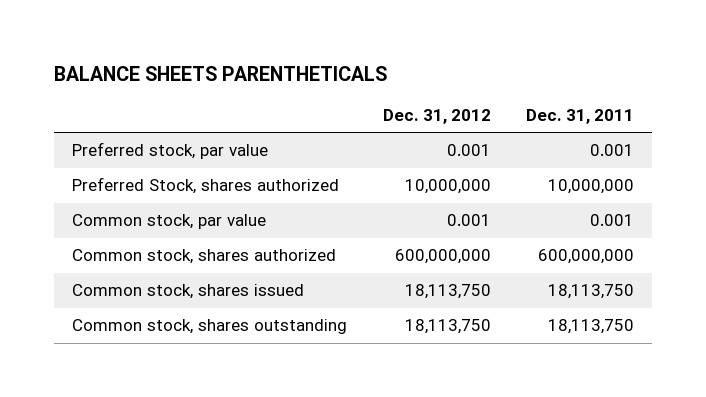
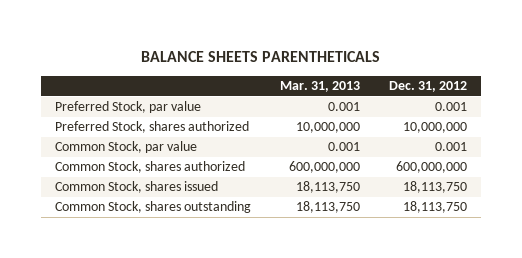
[525,108,634,124] Dec. 31, 2011 -> none
none -> [280,80,361,92] Mar. 31, 2013
[72,142,269,160] Preferred stock, par value -> [55,101,202,114] Preferred Stock, par value
[72,214,267,230] Common stock, par value -> [55,141,198,154] Common Stock, par value
[72,249,337,265] Common stock, shares authorized -> [55,161,246,174] Common Stock, shares authorized
[72,284,305,300] Common stock, shares issued -> [55,181,219,194] Common Stock, shares issued
[72,319,348,335] Common stock, shares outstanding -> [55,201,252,214] Common Stock, shares outstanding

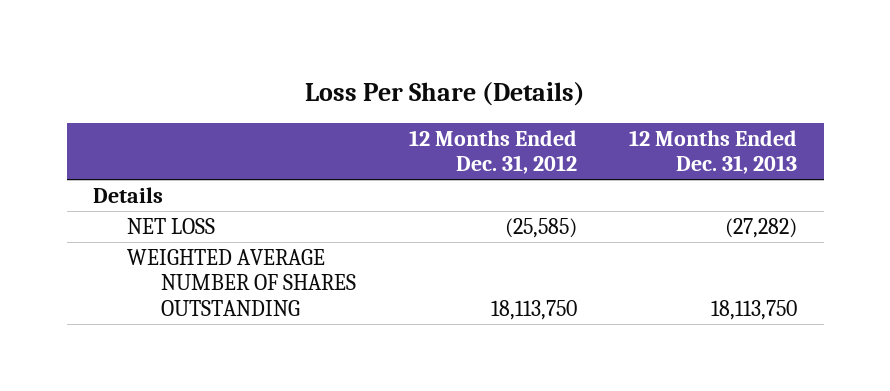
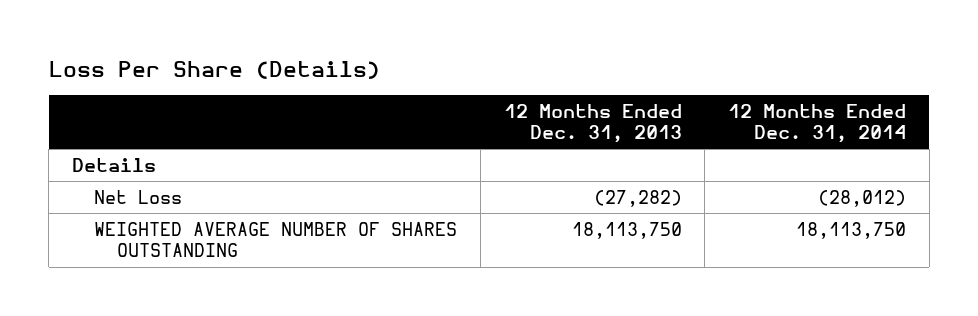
[408,129,577,175] 12 Months Ended Dec. 31, 2012 -> none
none -> [727,103,906,143] 12 Months Ended Dec. 31, 2014
[127,217,216,234] NET LOSS -> [94,190,183,205] Net Loss

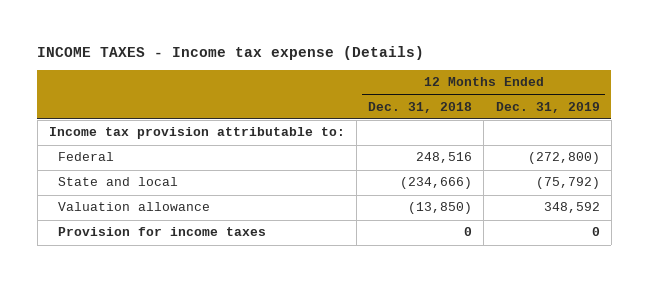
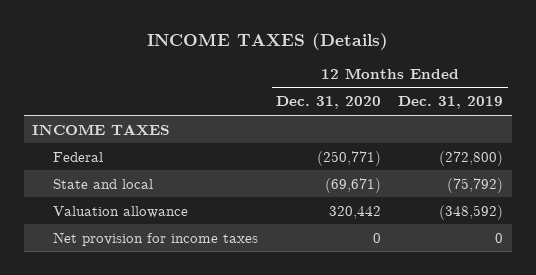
[37,45,425,60] INCOME TAXES - Income tax expense (Details) -> [146,32,388,50] INCOME TAXES (Details)
[368,101,473,113] Dec. 31, 2018 -> none
none -> [275,96,381,110] Dec. 31, 2020
[48,127,345,140] Income tax provision attributable to: -> none
none -> [32,123,171,135] INCOME TAXES
[543,202,600,214] 348,592 -> [439,204,504,220] (348,592)
[57,227,266,237] Provision for income taxes -> [53,231,259,246] Net provision for income taxes

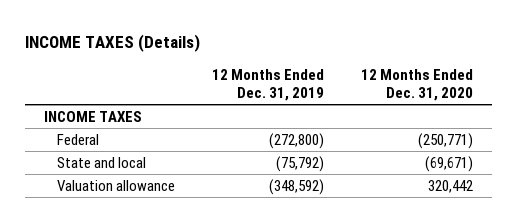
[53,231,259,246] Net provision for income taxes -> none

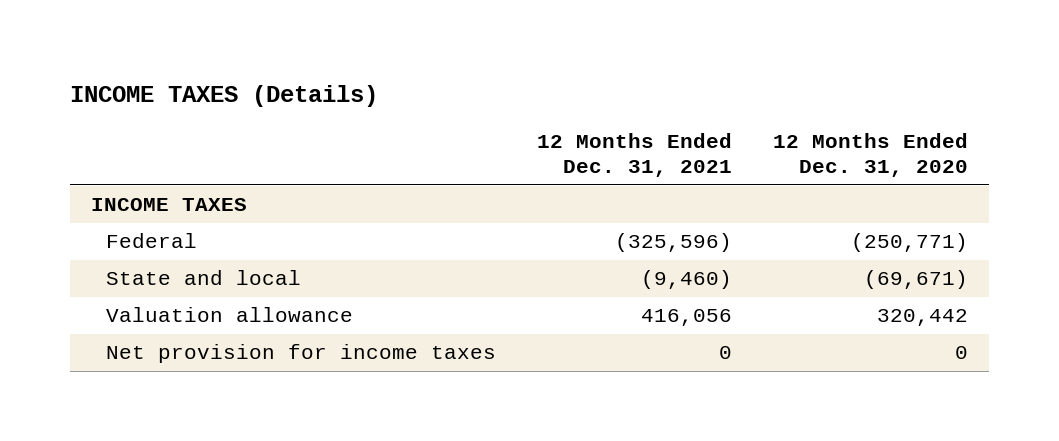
[212,69,325,101] 12 Months Ended Dec. 31, 2019 -> none
none -> [537,133,733,178] 12 Months Ended Dec. 31, 2021
none -> [106,344,497,364] Net provision for income taxes

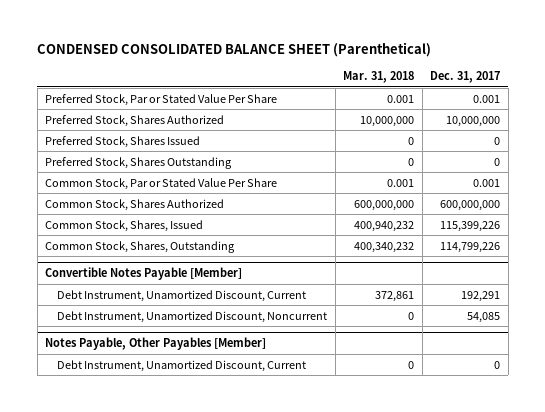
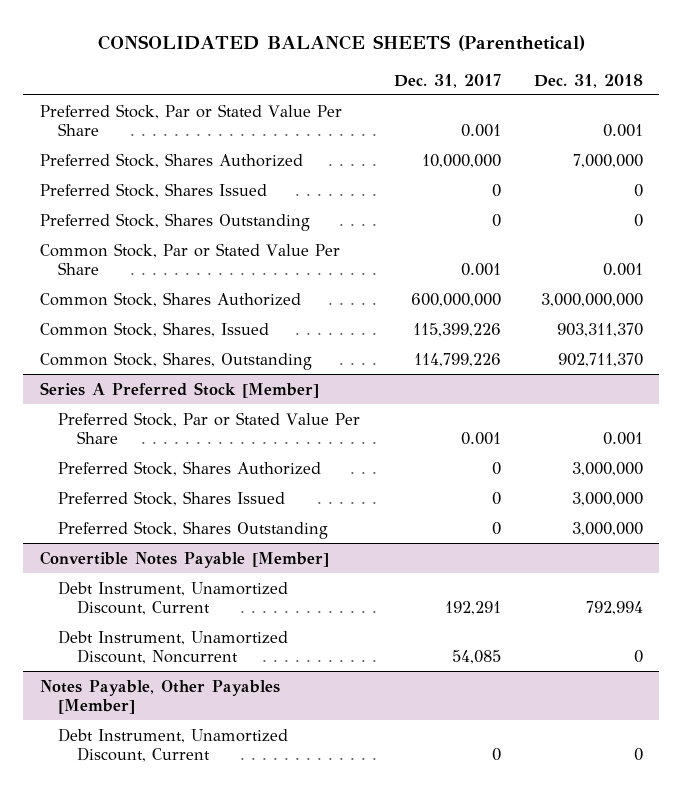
[37,42,432,58] CONDENSED CONSOLIDATED BALANCE SHEET (Parenthetical) -> [98,34,586,51] CONSOLIDATED BALANCE SHEETS (Parenthetical)
[343,70,415,83] Mar. 31, 2018 -> none
none -> [533,73,643,88] Dec. 31, 2018
none -> [39,381,319,398] Series A Preferred Stock [Member]
none -> [58,411,361,445] Preferred Stock, Par or Stated Value Per Share
none -> [58,460,322,476] Preferred Stock, Shares Authorized
none -> [58,490,286,506] Preferred Stock, Shares Issued
none -> [58,520,329,539] Preferred Stock, Shares Outstanding

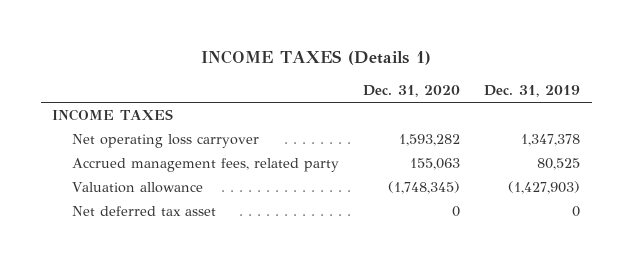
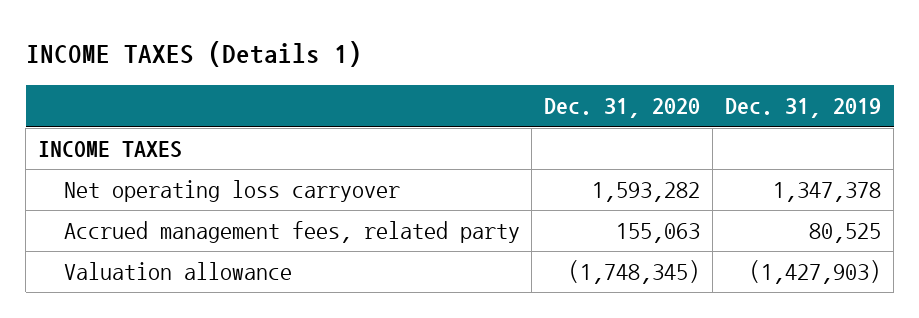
[72,206,217,217] Net deferred tax asset -> none

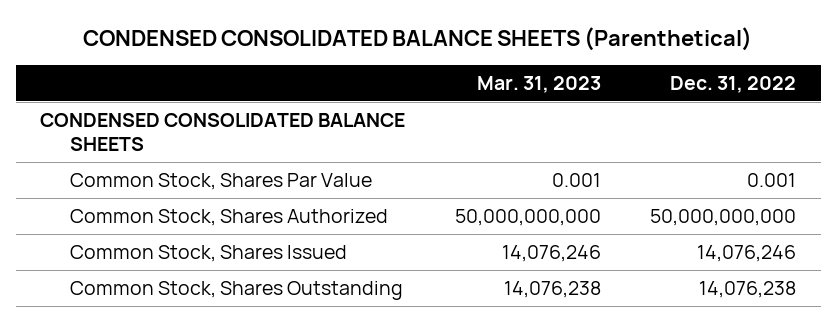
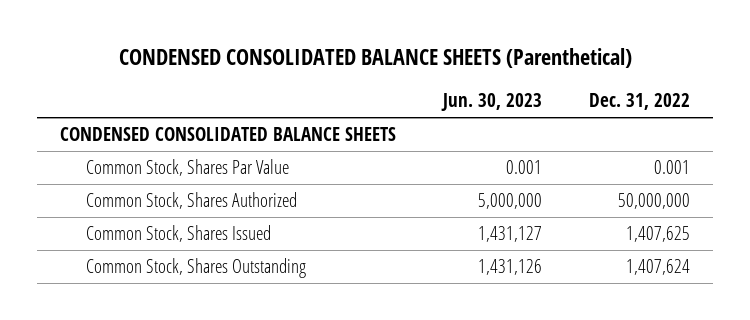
[476,75,601,93] Mar. 31, 2023 -> none
none -> [440,93,542,112] Jun. 30, 2023
[650,208,797,226] 50,000,000,000 -> [617,193,690,210] 50,000,000
[697,244,797,262] 14,076,246 -> [625,226,690,243] 1,407,625
[699,280,797,298] 14,076,238 -> [625,259,690,276] 1,407,624

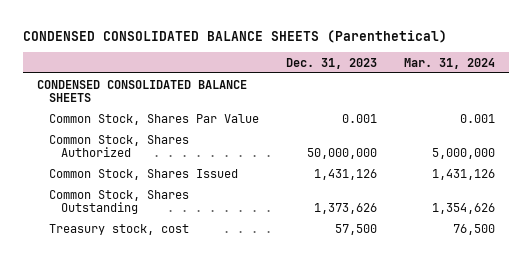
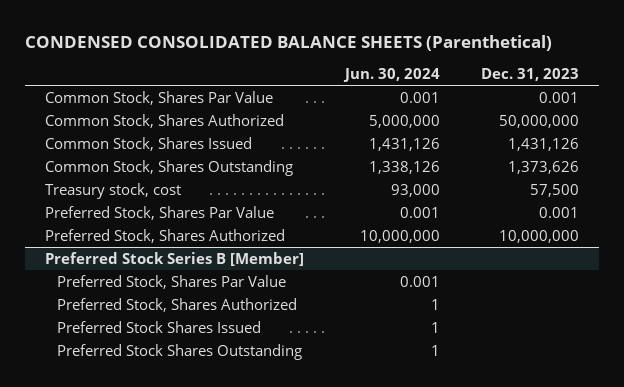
[403,57,495,69] Mar. 31, 2024 -> none
none -> [343,67,441,82] Jun. 30, 2024
[36,79,247,103] CONDENSED CONSOLIDATED BALANCE SHEETS -> none
none -> [45,205,275,220] Preferred Stock, Shares Par Value
none -> [45,228,286,243] Preferred Stock, Shares Authorized
none -> [45,251,305,266] Preferred Stock Series B [Member]
none -> [56,274,286,289] Preferred Stock, Shares Par Value
none -> [56,297,297,312] Preferred Stock, Shares Authorized
none -> [56,320,261,333] Preferred Stock Shares Issued
none -> [56,343,302,360] Preferred Stock Shares Outstanding

